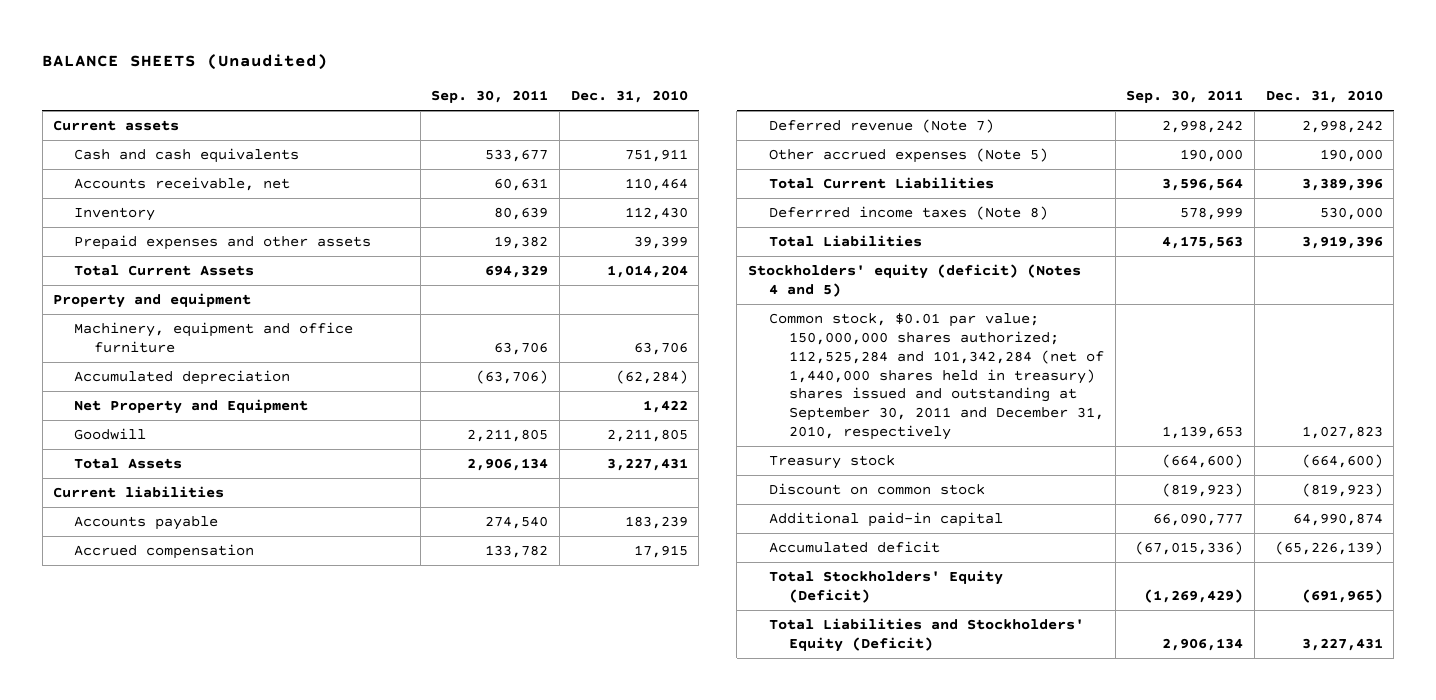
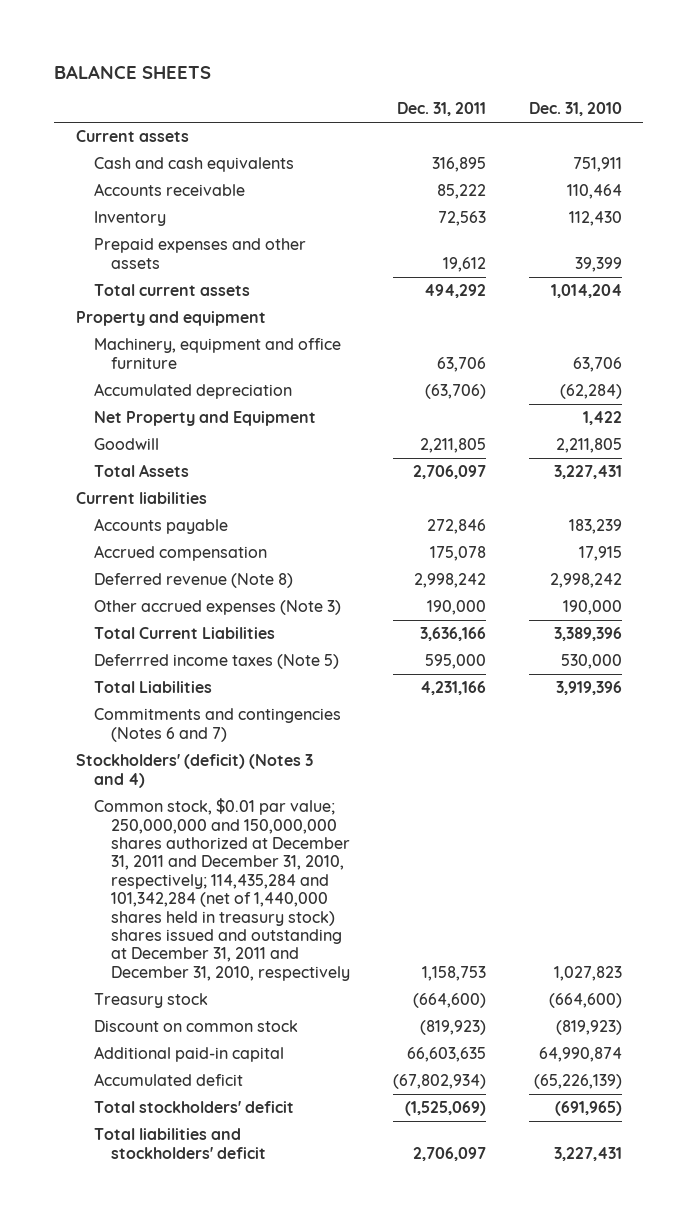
[42,53,329,70] BALANCE SHEETS (Unaudited) -> [54,65,212,80] BALANCE SHEETS
[431,90,549,104] Sep. 30, 2011 -> none
none -> [397,102,487,117] Dec. 31, 2011
[73,177,290,192] Accounts receivable, net -> [93,183,245,197] Accounts receivable
[73,265,254,277] Total Current Assets -> [93,284,250,297] Total current assets
[768,119,994,134] Deferred revenue (Note 7) -> [93,573,293,589] Deferred revenue (Note 8)
[768,148,1048,164] Other accrued expenses (Note 5) -> [93,600,341,616] Other accrued expenses (Note 3)
[768,206,1048,221] Deferrred income taxes (Note 8) -> [93,654,339,670] Deferrred income taxes (Note 5)
none -> [93,708,341,742] Commitments and contingencies (Notes 6 and 7)
[748,264,1082,297] Stockholders' equity (deficit) (Notes 4 and 5) -> [75,754,313,788] Stockholders' (deficit) (Notes 3 and 4)
[768,313,1105,441] Common stock, $0.01 par value; 150,000,000 shares authorized; 112,525,284 and 101,342,284 (net of 1,440,000 shares held in treasury) shares issued and outstanding at September 30, 2011 and December 31, 2010, respectively -> [93,798,351,981] Common stock, $0.01 par value; 250,000,000 and 150,000,000 shares authorized at December 31, 2011 and December 31, 2010, respectively; 114,435,284 and 101,342,284 (net of 1,440,000 shares held in treasury stock) shares issued and outstanding at December 31, 2011 and December 31, 2010, respectively
[768,570,1003,603] Total Stockholders' Equity (Deficit) -> [93,1101,294,1114] Total stockholders' deficit
[768,618,1084,652] Total Liabilities and Stockholders' Equity (Deficit) -> [93,1128,267,1159] Total liabilities and stockholders' deficit

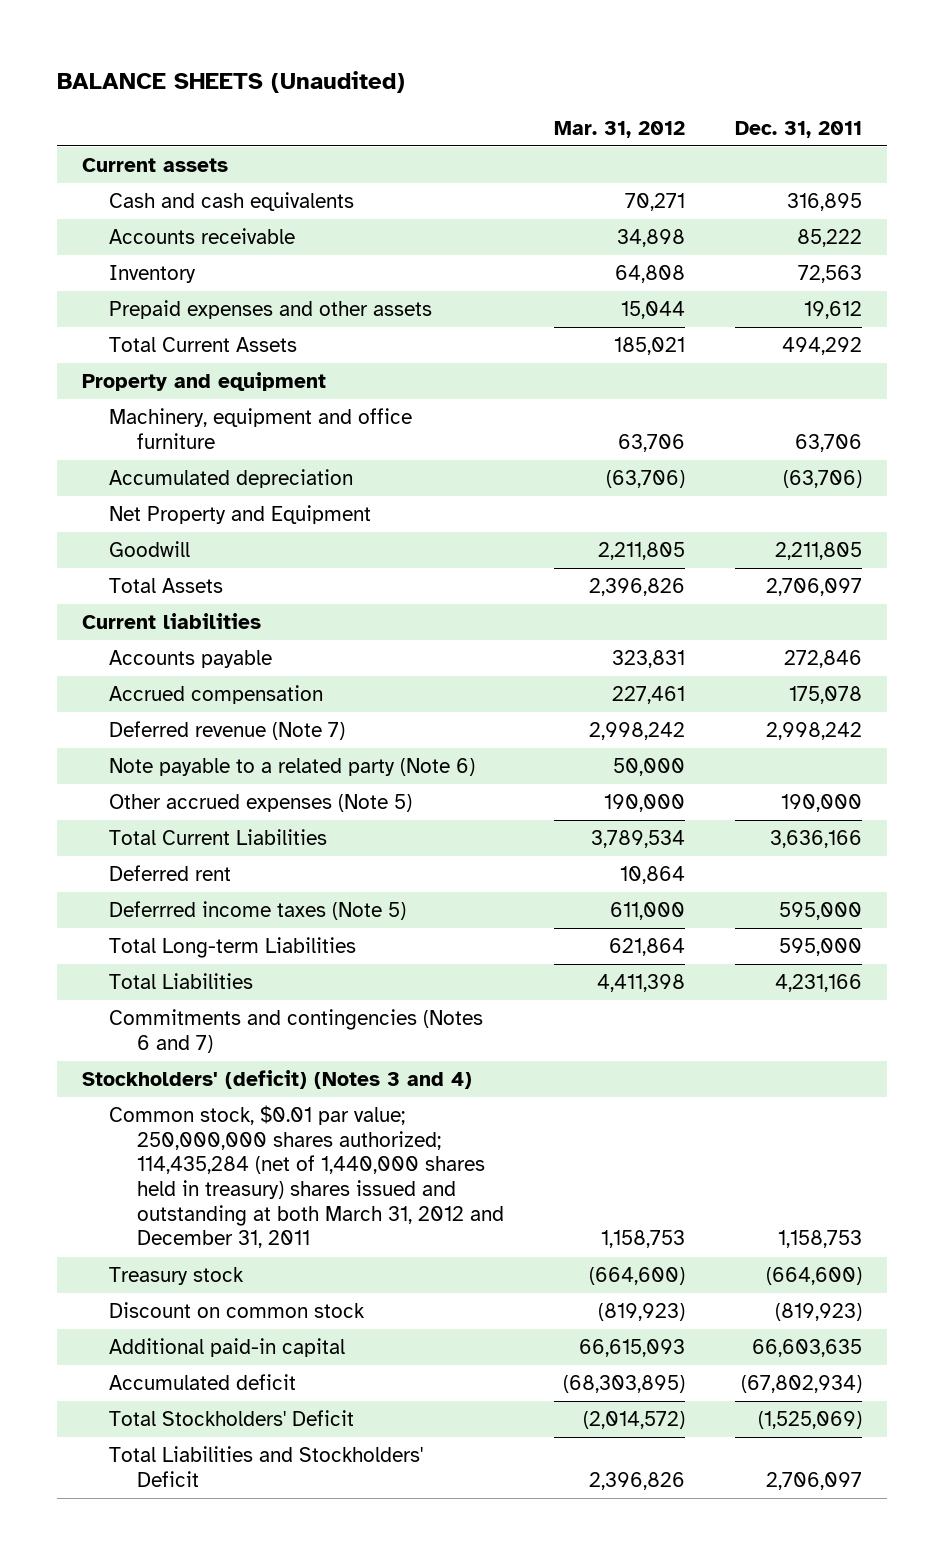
[54,65,212,80] BALANCE SHEETS -> [56,70,405,93] BALANCE SHEETS (Unaudited)
[528,102,622,117] Dec. 31, 2010 -> none
none -> [553,120,685,138] Mar. 31, 2012
[93,284,250,297] Total current assets -> [109,337,298,353] Total Current Assets
[93,573,293,589] Deferred revenue (Note 8) -> [109,721,346,741] Deferred revenue (Note 7)
none -> [109,758,476,777] Note payable to a related party (Note 6)
[93,600,341,616] Other accrued expenses (Note 3) -> [109,794,413,813] Other accrued expenses (Note 5)
none -> [109,865,232,882] Deferred rent
none -> [109,937,357,959] Total Long-term Liabilities
[93,798,351,981] Common stock, $0.01 par value; 250,000,000 and 150,000,000 shares authorized at December 31, 2011 and December 31, 2010, respectively; 114,435,284 and 101,342,284 (net of 1,440,000 shares held in treasury stock) shares issued and outstanding at December 31, 2011 and December 31, 2010, respectively -> [109,1105,504,1249] Common stock, $0.01 par value; 250,000,000 shares authorized; 114,435,284 (net of 1,440,000 shares held in treasury) shares issued and outstanding at both March 31, 2012 and December 31, 2011
[93,1101,294,1114] Total stockholders' deficit -> [109,1410,355,1427] Total Stockholders' Deficit
[93,1128,267,1159] Total liabilities and stockholders' deficit -> [109,1446,424,1487] Total Liabilities and Stockholders' Deficit

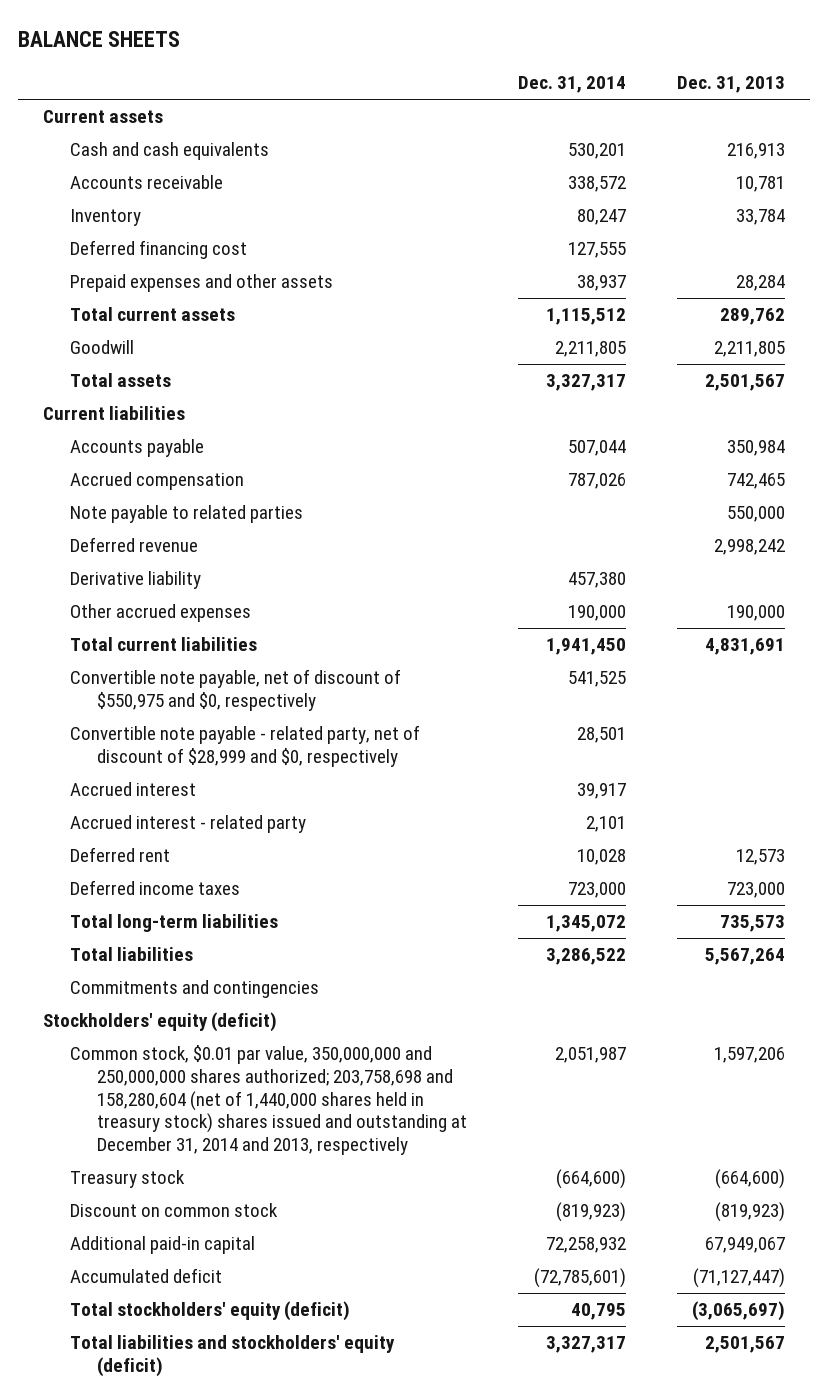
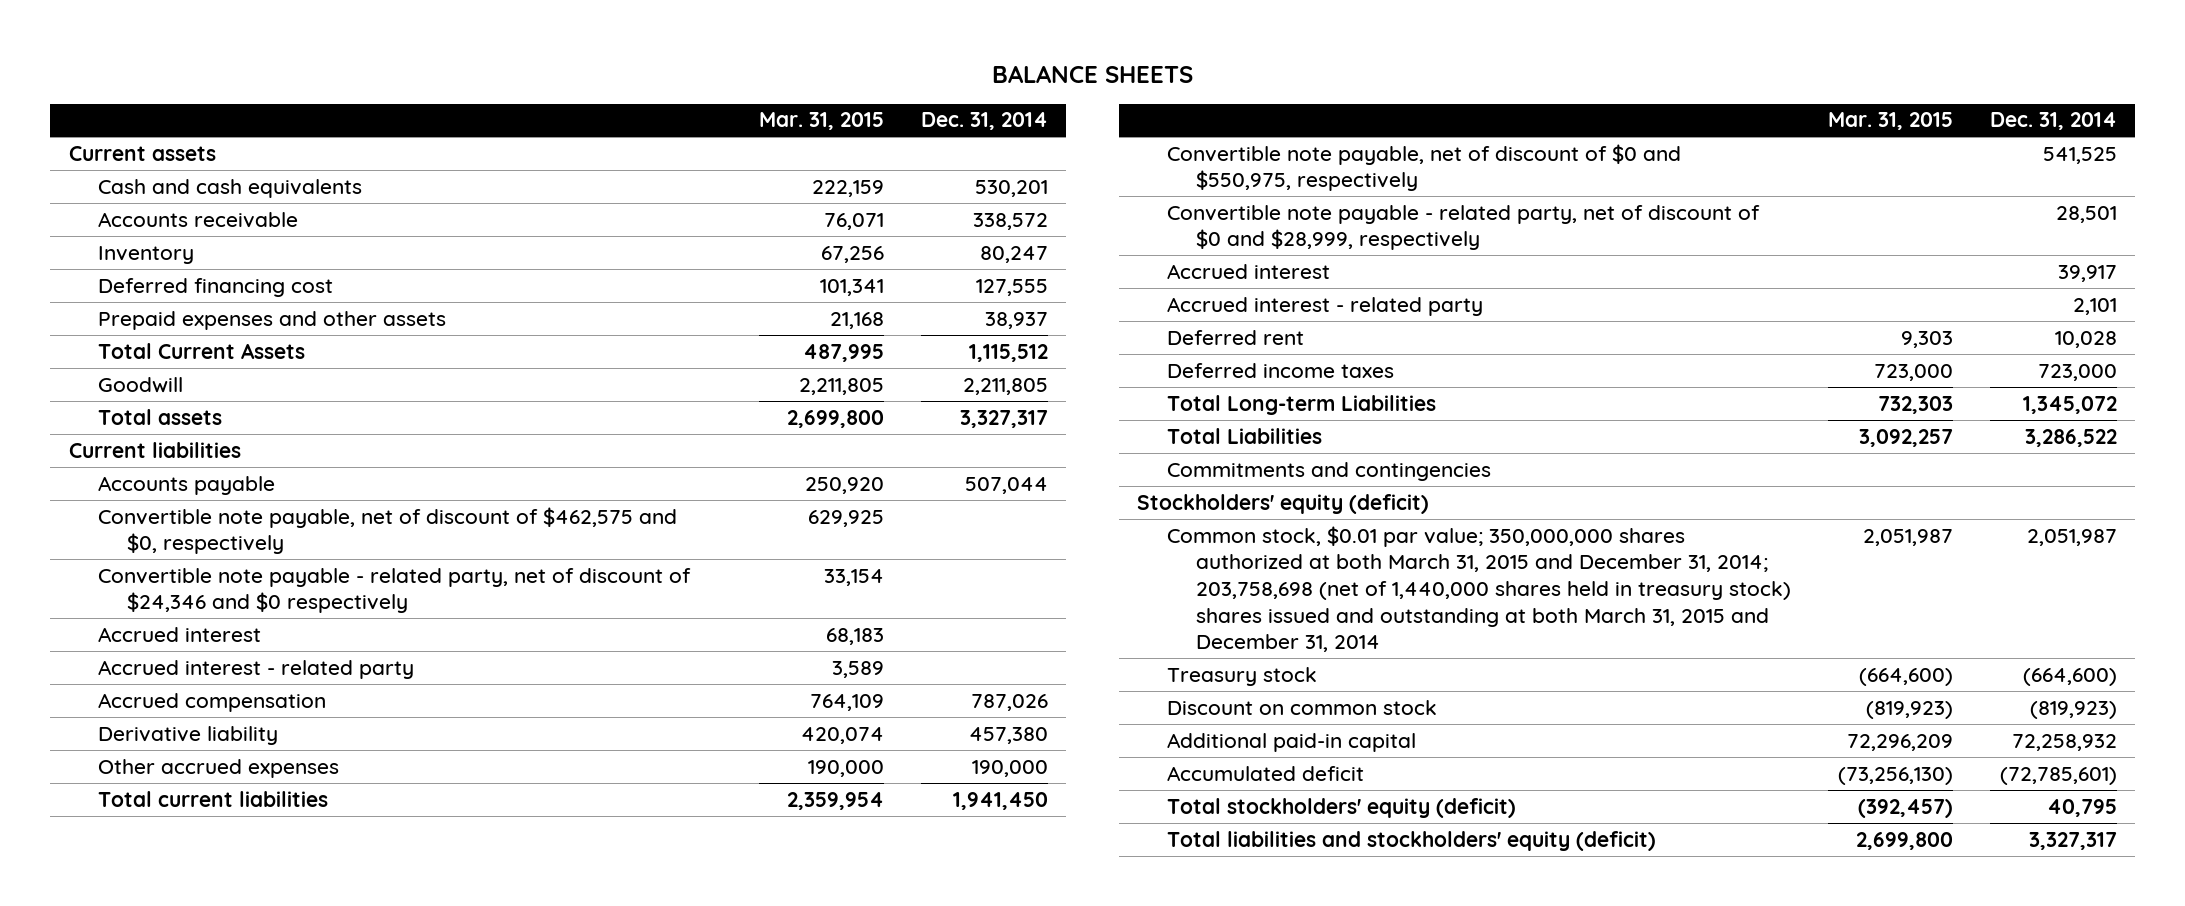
[676,76,785,94] Dec. 31, 2013 -> none
none -> [758,112,884,131] Mar. 31, 2015
[70,307,236,322] Total current assets -> [97,342,305,359] Total Current Assets
none -> [97,506,677,555] Convertible note payable, net of discount of $462,575 and $0, respectively
none -> [97,567,691,614] Convertible note payable - related party, net of discount of $24,346 and $0 respectively
none -> [97,626,261,642] Accrued interest
none -> [97,659,414,679] Accrued interest - related party
[70,505,304,524] Note payable to related parties -> none
[70,537,199,553] Deferred revenue -> none
[70,669,402,712] Convertible note payable, net of discount of $550,975 and $0, respectively -> [1166,143,1681,192] Convertible note payable, net of discount of $0 and $550,975, respectively
[70,725,421,768] Convertible note payable - related party, net of discount of $28,999 and $0, respectively -> [1166,204,1760,251] Convertible note payable - related party, net of discount of $0 and $28,999, respectively
[70,914,279,933] Total long-term liabilities -> [1166,394,1436,415] Total Long-term Liabilities
[70,947,194,962] Total liabilities -> [1166,427,1322,444] Total Liabilities
[70,1045,467,1156] Common stock, $0.01 par value, 350,000,000 and 250,000,000 shares authorized; 203,758,698 and 158,280,604 (net of 1,440,000 shares held in treasury stock) shares issued and outstanding at December 31, 2014 and 2013, respectively -> [1166,525,1791,653] Common stock, $0.01 par value; 350,000,000 shares authorized at both March 31, 2015 and December 31, 2014; 203,758,698 (net of 1,440,000 shares held in treasury stock) shares issued and outstanding at both March 31, 2015 and December 31, 2014

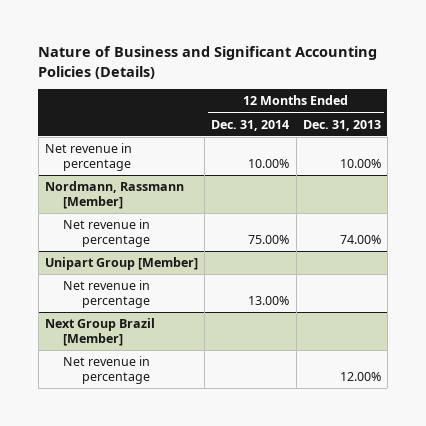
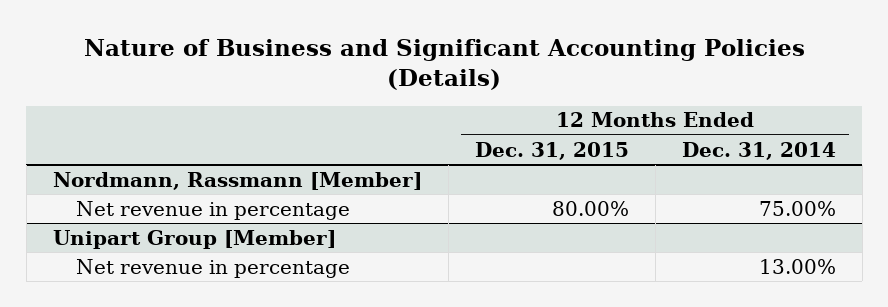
[302,119,381,131] Dec. 31, 2013 -> none
none -> [474,141,629,160] Dec. 31, 2015
[44,143,132,171] Net revenue in percentage -> none
[44,318,155,346] Next Group Brazil [Member] -> none
[63,356,151,384] Net revenue in percentage -> none

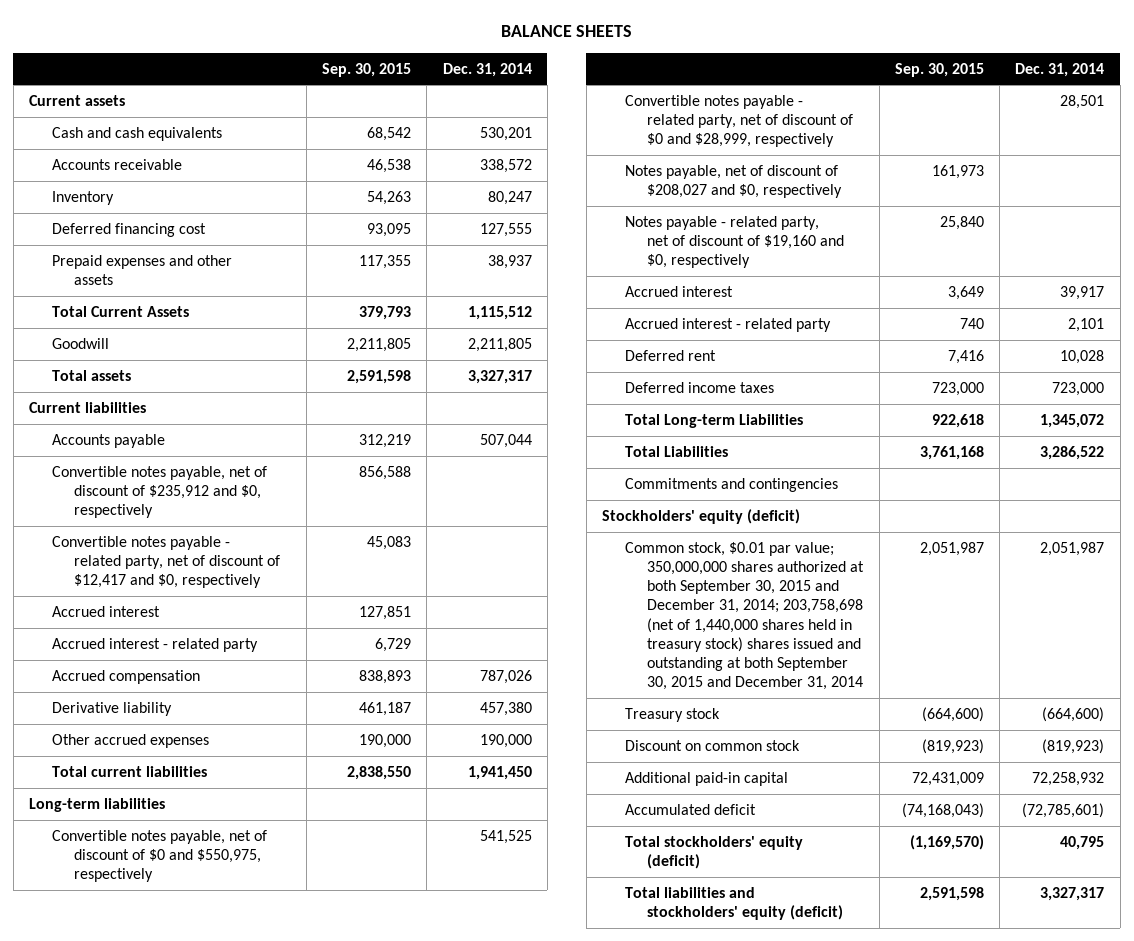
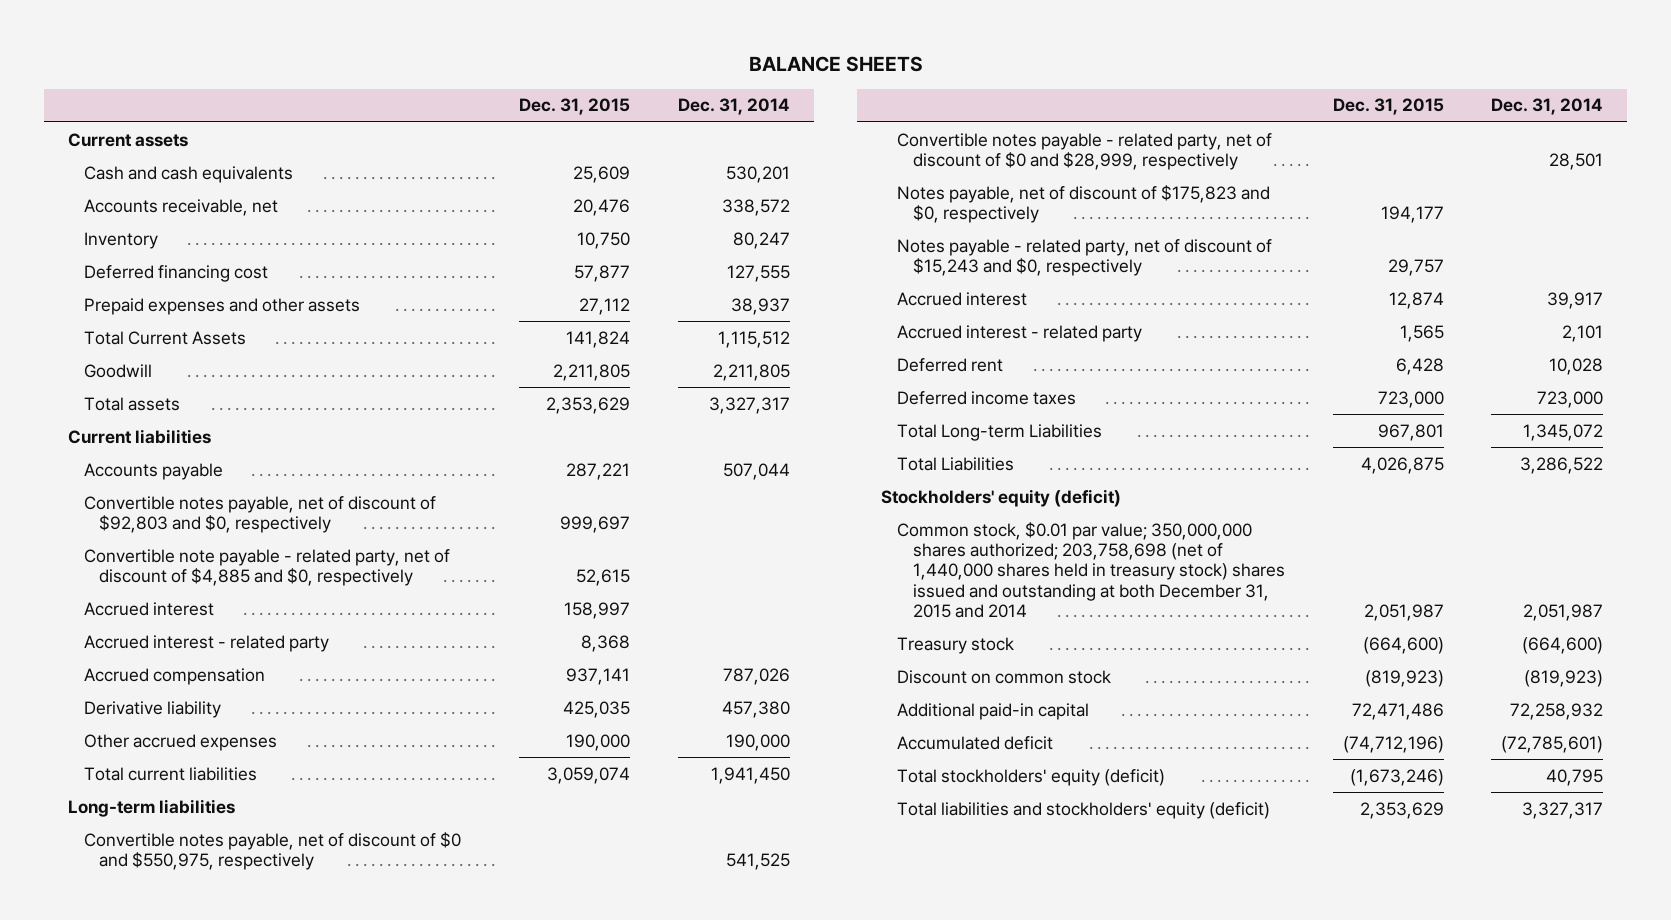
[322,62,412,77] Sep. 30, 2015 -> none
none -> [519,98,631,116] Dec. 31, 2015
[51,158,182,170] Accounts receivable -> [83,198,278,216] Accounts receivable, net
[51,465,267,519] Convertible notes payable, net of discount of $235,912 and $0, respectively -> [83,495,436,534] Convertible notes payable, net of discount of $92,803 and $0, respectively
[51,535,281,589] Convertible notes payable - related party, net of discount of $12,417 and $0, respectively -> [83,548,450,587] Convertible note payable - related party, net of discount of $4,885 and $0, respectively
[624,164,843,198] Notes payable, net of discount of $208,027 and $0, respectively -> [897,184,1271,224] Notes payable, net of discount of $175,823 and $0, respectively
[624,215,845,269] Notes payable - related party, net of discount of $19,160 and $0, respectively -> [897,238,1273,277] Notes payable - related party, net of discount of $15,243 and $0, respectively
[624,477,838,492] Commitments and contingencies -> none
[624,541,865,691] Common stock, $0.01 par value; 350,000,000 shares authorized at both September 30, 2015 and December 31, 2014; 203,758,698 (net of 1,440,000 shares held in treasury stock) shares issued and outstanding at both September 30, 2015 and December 31, 2014 -> [897,521,1285,619] Common stock, $0.01 par value; 350,000,000 shares authorized; 203,758,698 (net of 1,440,000 shares held in treasury stock) shares issued and outstanding at both December 31, 2015 and 2014

